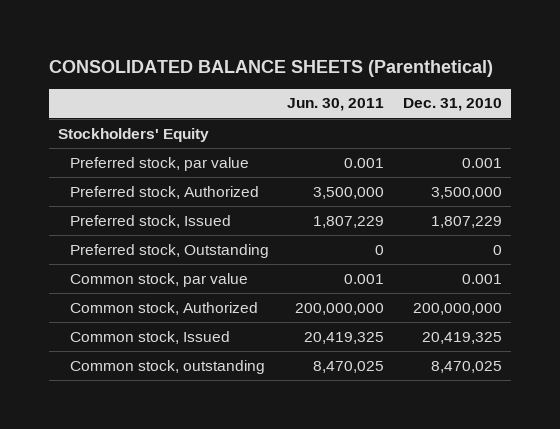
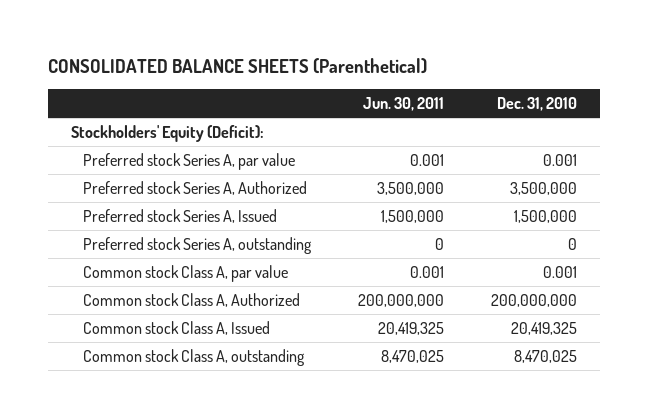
[57,127,209,142] Stockholders' Equity -> [71,124,265,142] Stockholders' Equity (Deficit):
[69,156,249,171] Preferred stock, par value -> [82,152,295,170] Preferred stock Series A, par value
[69,185,259,199] Preferred stock, Authorized -> [82,180,307,195] Preferred stock Series A, Authorized
[69,214,231,228] Preferred stock, Issued -> [82,208,277,223] Preferred stock Series A, Issued
[313,215,385,228] 1,807,229 -> [380,209,444,223] 1,500,000
[430,215,502,228] 1,807,229 -> [513,209,577,223] 1,500,000
[69,243,269,258] Preferred stock, Outstanding -> [82,236,312,254] Preferred stock Series A, outstanding
[69,272,248,287] Common stock, par value -> [82,264,288,282] Common stock Class A, par value
[69,301,258,315] Common stock, Authorized -> [82,292,300,307] Common stock Class A, Authorized
[69,330,230,344] Common stock, Issued -> [82,320,270,335] Common stock Class A, Issued
[69,359,265,374] Common stock, outstanding -> [82,348,305,366] Common stock Class A, outstanding

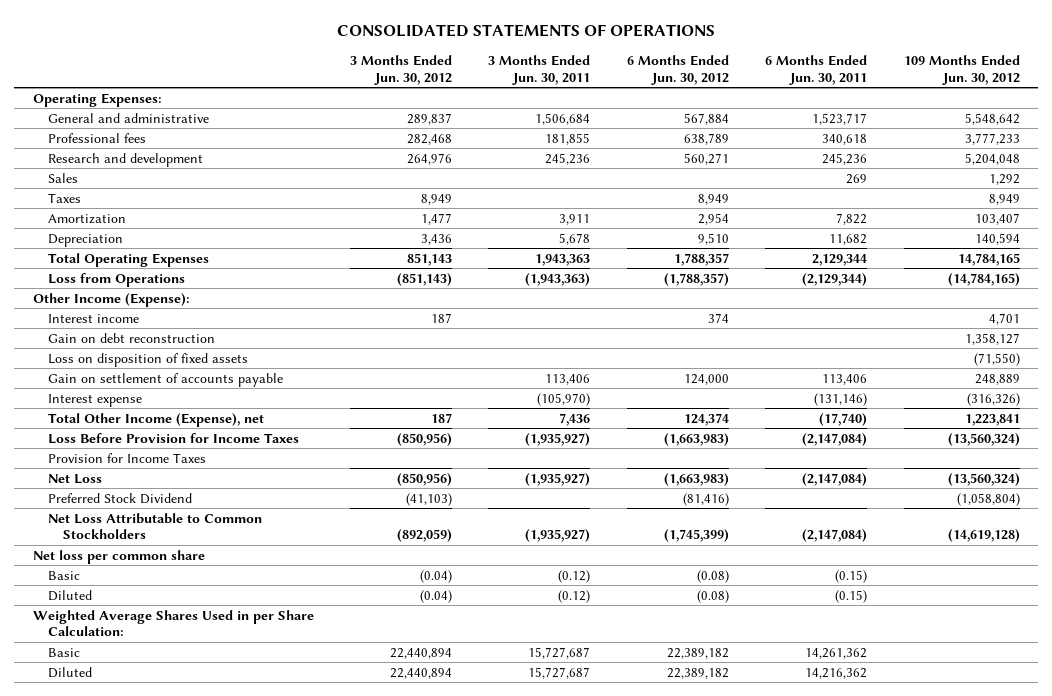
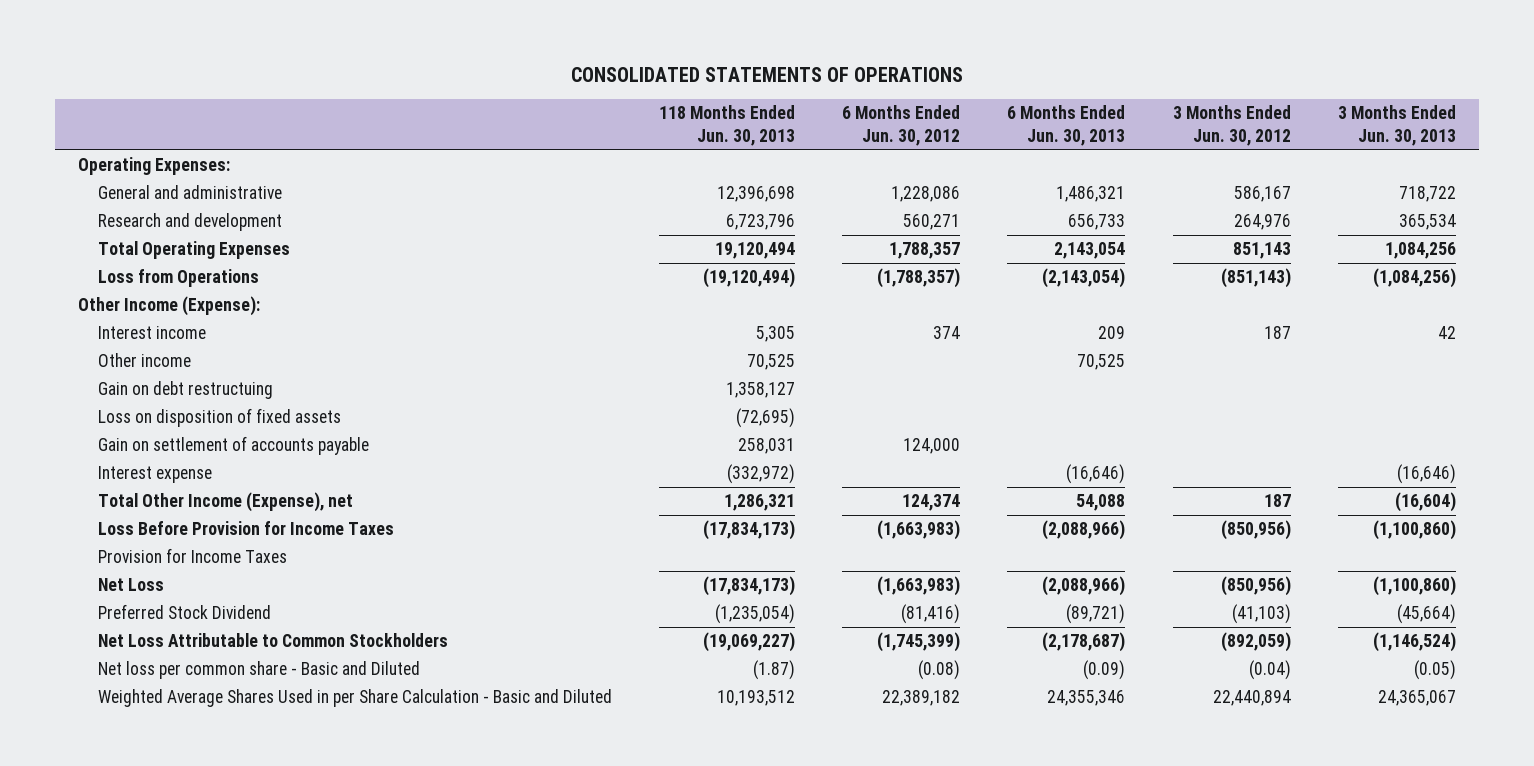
[488,55,591,85] 3 Months Ended Jun. 30, 2011 -> none
[765,55,868,85] 6 Months Ended Jun. 30, 2011 -> none
[903,55,1020,85] 109 Months Ended Jun. 30, 2012 -> none
none -> [659,105,796,147] 118 Months Ended Jun. 30, 2013
none -> [1007,105,1126,147] 6 Months Ended Jun. 30, 2013
none -> [1337,105,1456,147] 3 Months Ended Jun. 30, 2013
[47,132,146,143] Professional fees -> none
[407,112,453,125] 289,837 -> [1233,186,1291,203] 586,167
[683,112,729,125] 567,884 -> [891,186,961,203] 1,228,086
[47,172,78,183] Sales -> none
[47,192,81,203] Taxes -> none
[47,213,126,224] Amortization -> none
[47,233,123,247] Depreciation -> none
none -> [97,353,191,368] Other income
[47,332,215,343] Gain on debt reconstruction -> [97,381,273,400] Gain on debt restructuing
[32,549,205,564] Net loss per common share -> none
[47,589,92,601] Diluted -> none
[32,609,314,637] Weighted Average Shares Used in per Share Calculation: -> none
[47,666,92,678] Diluted -> none
[47,570,80,580] Basic -> [97,661,420,680] Net loss per common share - Basic and Diluted
[47,647,80,657] Basic -> [97,689,612,708] Weighted Average Shares Used in per Share Calculation - Basic and Diluted

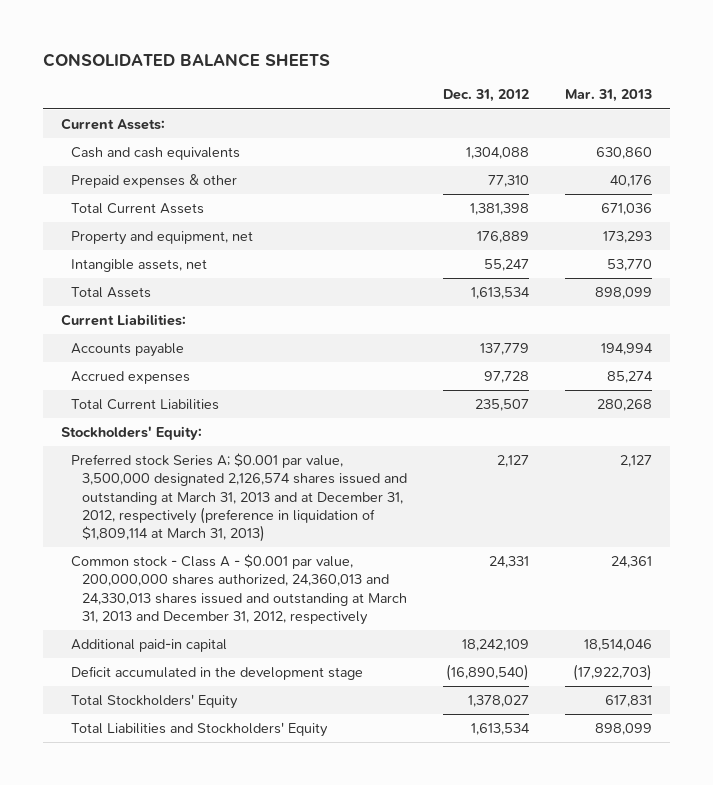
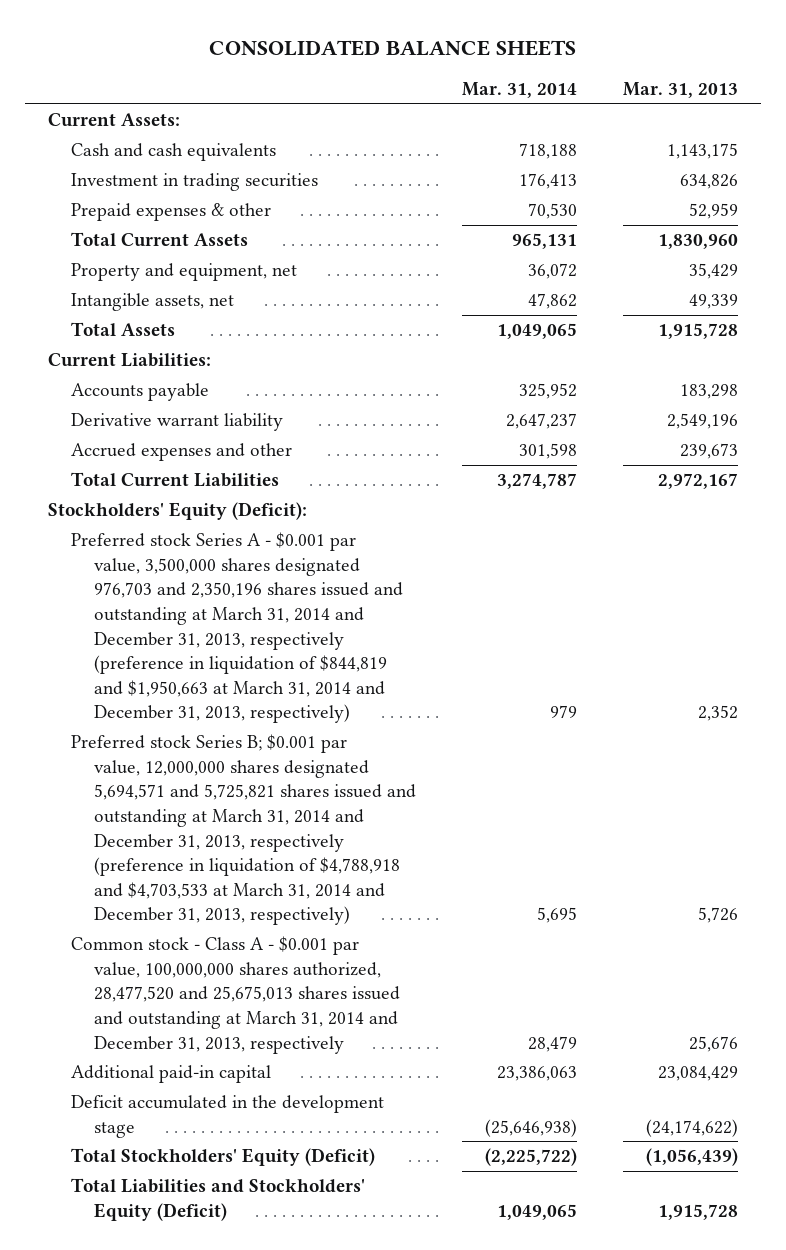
[442,89,529,103] Dec. 31, 2012 -> none
none -> [462,82,578,99] Mar. 31, 2014
[596,147,653,160] 630,860 -> [667,143,739,160] 1,143,175
none -> [70,173,318,192] Investment in trading securities
[610,175,653,188] 40,176 -> [689,203,739,220] 52,959
[601,203,653,216] 671,036 -> [658,234,739,250] 1,830,960
[603,231,653,244] 173,293 -> [689,263,739,280] 35,429
[607,259,653,272] 53,770 -> [689,294,739,310] 49,339
[595,287,653,300] 898,099 -> [658,323,739,340] 1,915,728
[601,343,654,356] 194,994 -> [680,384,739,400] 183,298
none -> [70,413,283,432] Derivative warrant liability
[71,371,191,385] Accrued expenses -> [70,443,292,462] Accrued expenses and other
[607,371,654,384] 85,274 -> [680,443,739,460] 239,673
[597,399,653,412] 280,268 -> [658,473,739,490] 2,972,167
[60,426,202,441] Stockholders' Equity: -> [48,502,308,521] Stockholders' Equity (Deficit):
[71,453,407,543] Preferred stock Series A; $0.001 par value, 3,500,000 designated 2,126,574 shares issued and outstanding at March 31, 2013 and at December 31, 2012, respectively (preference in liquidation of $1,809,114 at March 31, 2013) -> [70,532,403,724] Preferred stock Series A - $0.001 par value, 3,500,000 shares designated 976,703 and 2,350,196 shares issued and outstanding at March 31, 2014 and December 31, 2013, respectively (preference in liquidation of $844,819 and $1,950,663 at March 31, 2014 and December 31, 2013, respectively)
[620,455,653,468] 2,127 -> [698,705,739,722] 2,352
none -> [70,734,416,926] Preferred stock Series B; $0.001 par value, 12,000,000 shares designated 5,694,571 and 5,725,821 shares issued and outstanding at March 31, 2014 and December 31, 2013, respectively (preference in liquidation of $4,788,918 and $4,703,533 at March 31, 2014 and December 31, 2013, respectively)
[71,554,407,626] Common stock - Class A - $0.001 par value, 200,000,000 shares authorized, 24,360,013 and 24,330,013 shares issued and outstanding at March 31, 2013 and December 31, 2012, respectively -> [70,936,400,1054] Common stock - Class A - $0.001 par value, 100,000,000 shares authorized, 28,477,520 and 25,675,013 shares issued and outstanding at March 31, 2014 and December 31, 2013, respectively
[611,556,653,569] 24,361 -> [689,1035,739,1052] 25,676
[584,639,653,652] 18,514,046 -> [658,1066,739,1082] 23,084,429
[573,664,653,682] (17,922,703) -> [646,1118,739,1137] (24,174,622)
[71,694,239,710] Total Stockholders' Equity -> [70,1148,375,1167] Total Stockholders' Equity (Deficit)
[605,695,653,708] 617,831 -> [646,1148,739,1167] (1,056,439)
[71,722,329,738] Total Liabilities and Stockholders' Equity -> [70,1178,365,1221] Total Liabilities and Stockholders' Equity (Deficit)
[595,723,653,736] 898,099 -> [658,1203,739,1220] 1,915,728

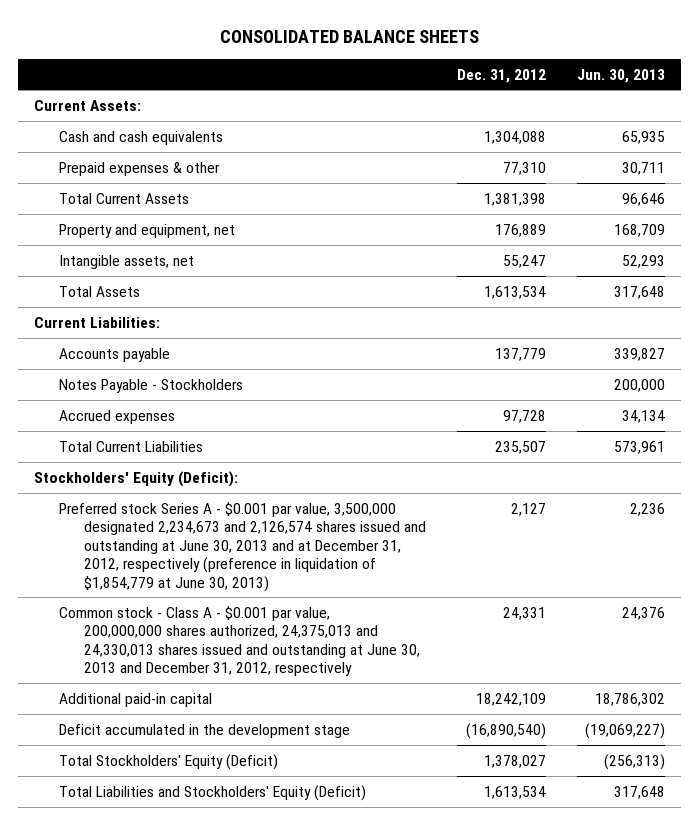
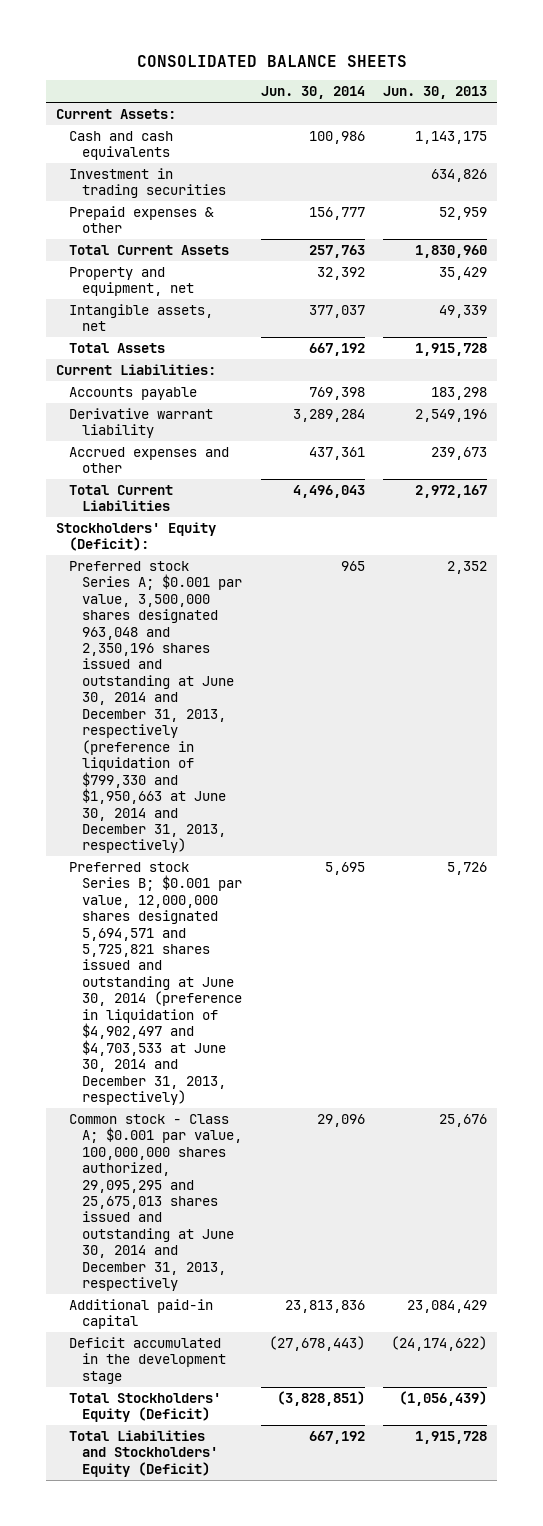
[457,68,547,83] Dec. 31, 2012 -> none
none -> [260,86,365,100] Jun. 30, 2014
[622,130,666,144] 65,935 -> [415,130,488,144] 1,143,175
none -> [68,167,226,199] Investment in trading securities
[622,161,666,175] 30,711 -> [439,206,488,220] 52,959
[622,192,666,206] 96,646 -> [415,244,488,258] 1,830,960
[614,223,666,237] 168,709 -> [439,266,488,280] 35,429
[622,254,666,268] 52,293 -> [439,304,488,318] 49,339
[614,285,666,299] 317,648 -> [415,342,488,356] 1,915,728
[59,378,244,393] Notes Payable - Stockholders -> none
[614,347,666,361] 339,827 -> [431,386,488,400] 183,298
none -> [68,407,213,439] Derivative warrant liability
[59,409,176,424] Accrued expenses -> [68,446,229,474] Accrued expenses and other
[622,409,666,423] 34,134 -> [431,446,488,460] 239,673
[614,440,666,454] 573,961 -> [415,484,488,498] 2,972,167
[59,501,427,592] Preferred stock Series A - $0.001 par value, 3,500,000 designated 2,234,673 and 2,126,574 shares issued and outstanding at June 30, 2013 and at December 31, 2012, respectively (preference in liquidation of $1,854,779 at June 30, 2013) -> [68,560,242,854] Preferred stock Series A; $0.001 par value, 3,500,000 shares designated 963,048 and 2,350,196 shares issued and outstanding at June 30, 2014 and December 31, 2013, respectively (preference in liquidation of $799,330 and $1,950,663 at June 30, 2014 and December 31, 2013, respectively)
[630,502,666,516] 2,236 -> [447,560,488,574] 2,352
none -> [68,861,242,1106] Preferred stock Series B; $0.001 par value, 12,000,000 shares designated 5,694,571 and 5,725,821 shares issued and outstanding at June 30, 2014 (preference in liquidation of $4,902,497 and $4,703,533 at June 30, 2014 and December 31, 2013, respectively)
[59,605,421,677] Common stock - Class A - $0.001 par value, 200,000,000 shares authorized, 24,375,013 and 24,330,013 shares issued and outstanding at June 30, 2013 and December 31, 2012, respectively -> [68,1113,242,1292] Common stock - Class A; $0.001 par value, 100,000,000 shares authorized, 29,095,295 and 25,675,013 shares issued and outstanding at June 30, 2014 and December 31, 2013, respectively
[622,606,666,620] 24,376 -> [439,1113,488,1127] 25,676
[595,692,666,706] 18,786,302 -> [407,1299,488,1313] 23,084,429
[585,722,666,739] (19,069,227) -> [391,1335,488,1351] (24,174,622)
[604,753,666,770] (256,313) -> [399,1390,488,1406] (1,056,439)
[614,785,666,799] 317,648 -> [415,1430,488,1444] 1,915,728

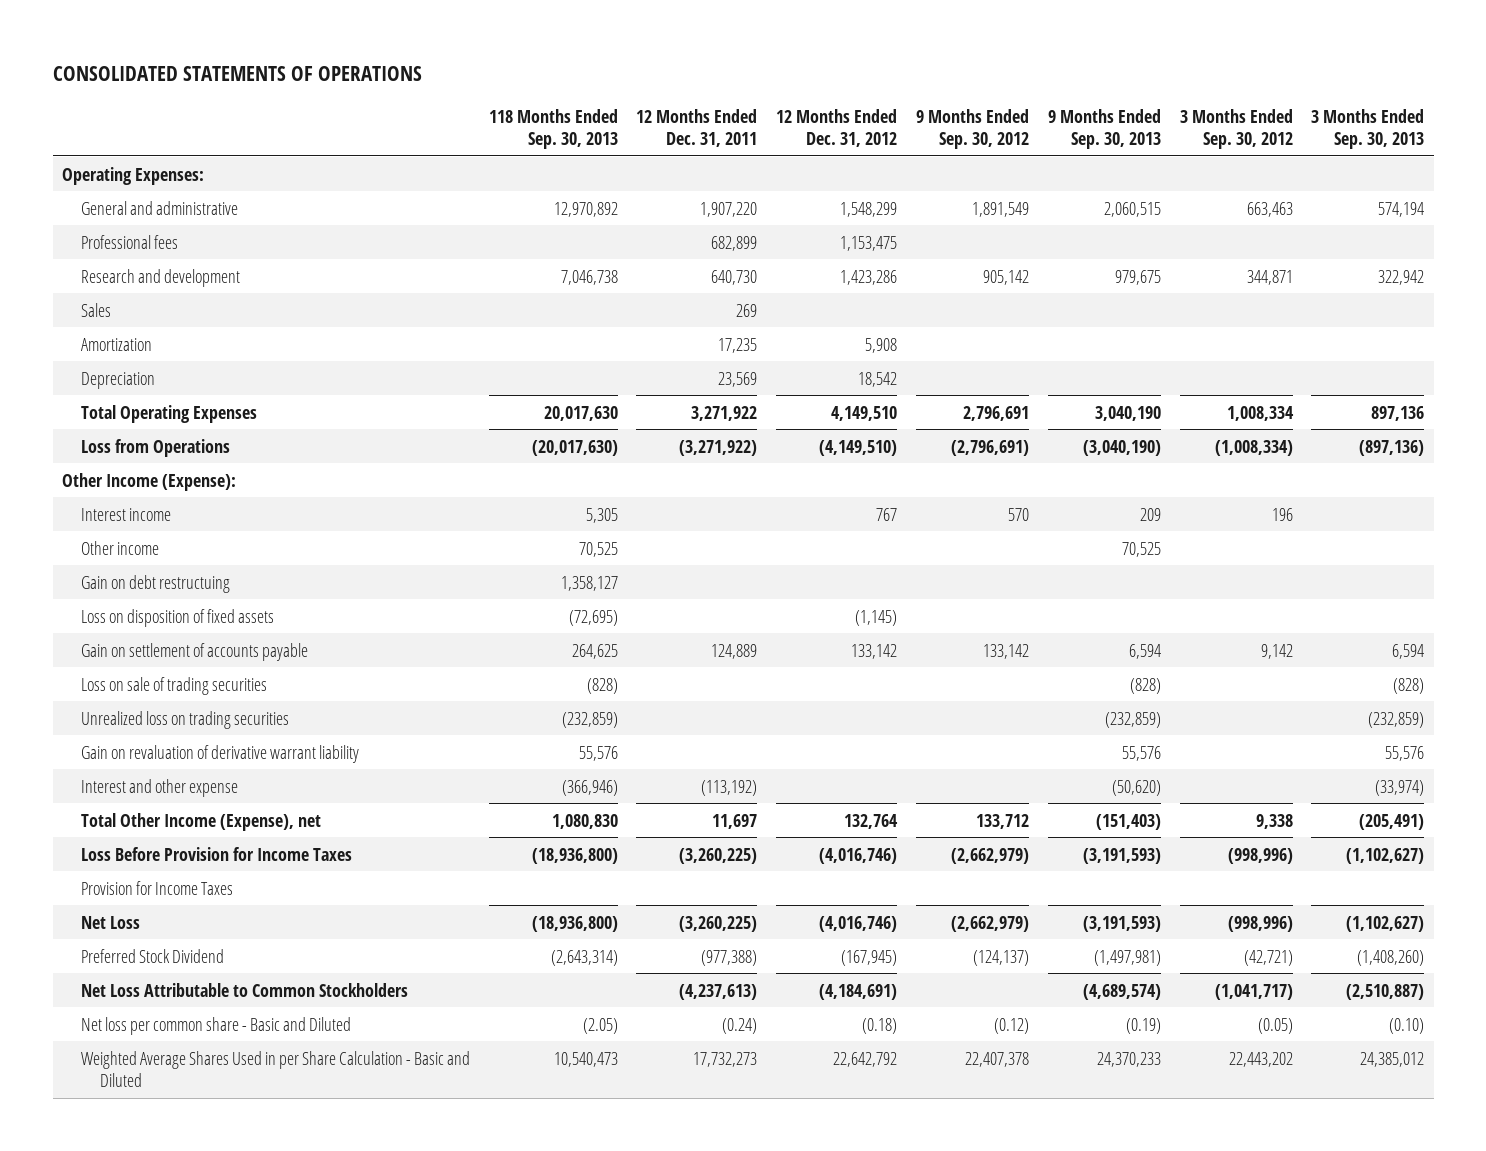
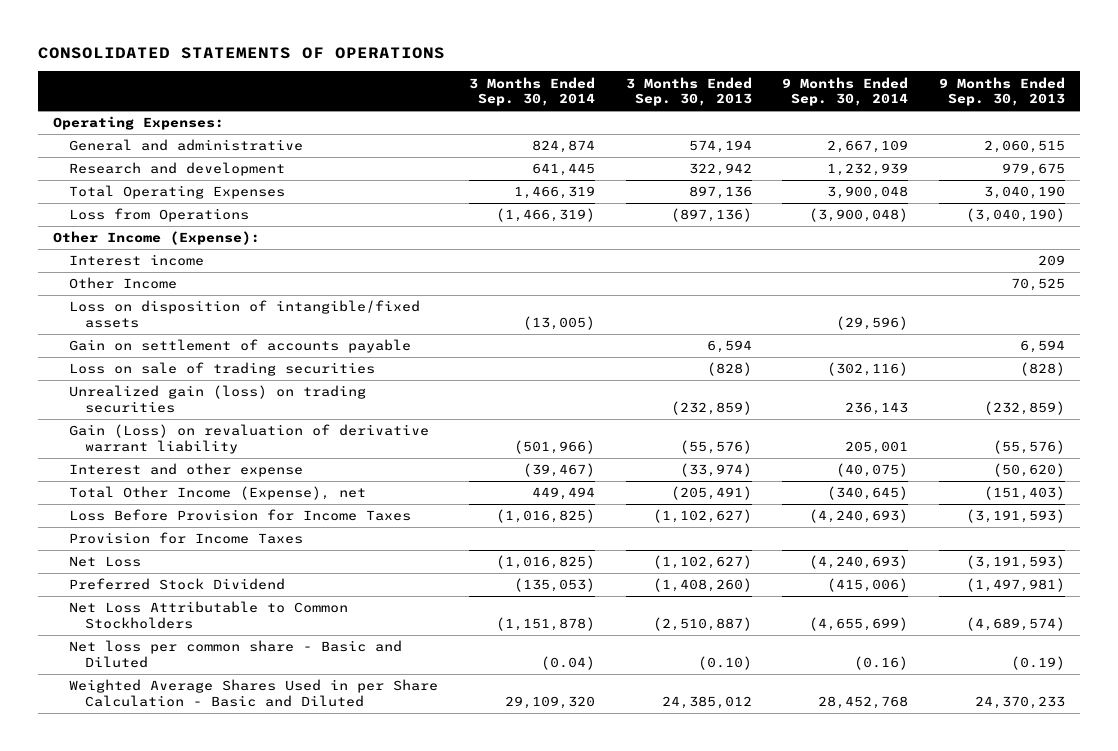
[488,108,618,150] 118 Months Ended Sep. 30, 2013 -> none
[636,108,758,148] 12 Months Ended Dec. 31, 2011 -> none
[776,108,898,148] 12 Months Ended Dec. 31, 2012 -> none
[915,108,1029,150] 9 Months Ended Sep. 30, 2012 -> none
[1179,108,1293,150] 3 Months Ended Sep. 30, 2012 -> none
none -> [468,76,595,107] 3 Months Ended Sep. 30, 2014
none -> [782,76,909,107] 9 Months Ended Sep. 30, 2014
[80,234,178,249] Professional fees -> none
[80,302,111,317] Sales -> none
[80,337,152,351] Amortization -> none
[80,371,155,389] Depreciation -> none
[80,574,230,593] Gain on debt restructuing -> none
[80,540,159,555] Other income -> [68,277,177,290] Other Income
[80,608,274,627] Loss on disposition of fixed assets -> [68,300,420,329] Loss on disposition of intangible/fixed assets
[80,710,289,729] Unrealized loss on trading securities -> [68,385,366,414] Unrealized gain (loss) on trading securities
[80,744,359,763] Gain on revaluation of derivative warrant liability -> [68,424,429,455] Gain (Loss) on revaluation of derivative warrant liability
[1121,745,1161,761] 55,576 -> [993,440,1066,455] (55,576)
[1385,745,1425,761] 55,576 -> [679,440,752,455] (55,576)

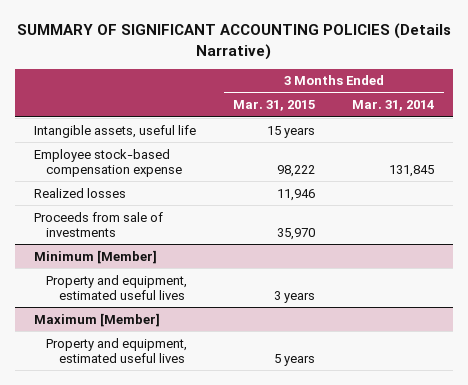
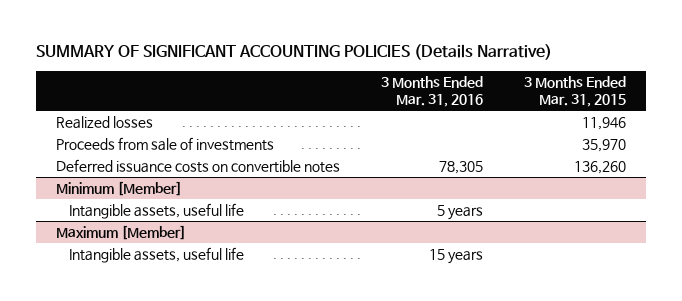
[352,100,435,112] Mar. 31, 2014 -> none
none -> [381,76,484,107] 3 Months Ended Mar. 31, 2016
[33,124,196,138] Intangible assets, useful life -> none
[33,148,183,178] Employee stock-based compensation expense -> none
none -> [56,159,341,174] Deferred issuance costs on convertible notes
[46,274,188,301] Property and equipment, estimated useful lives -> none
none -> [69,203,245,220] Intangible assets, useful life
[46,337,188,364] Property and equipment, estimated useful lives -> none
none -> [69,247,245,264] Intangible assets, useful life

